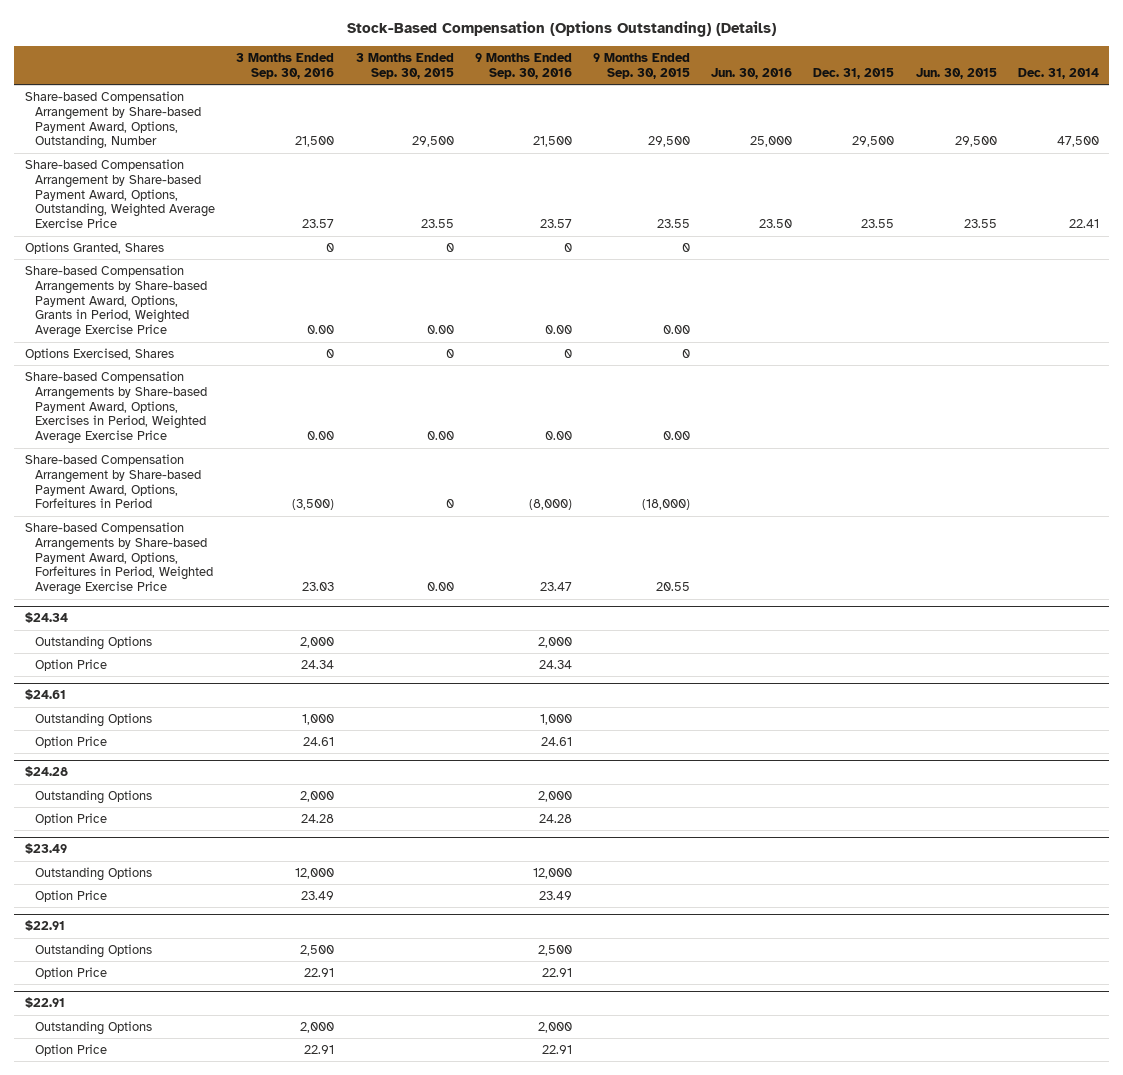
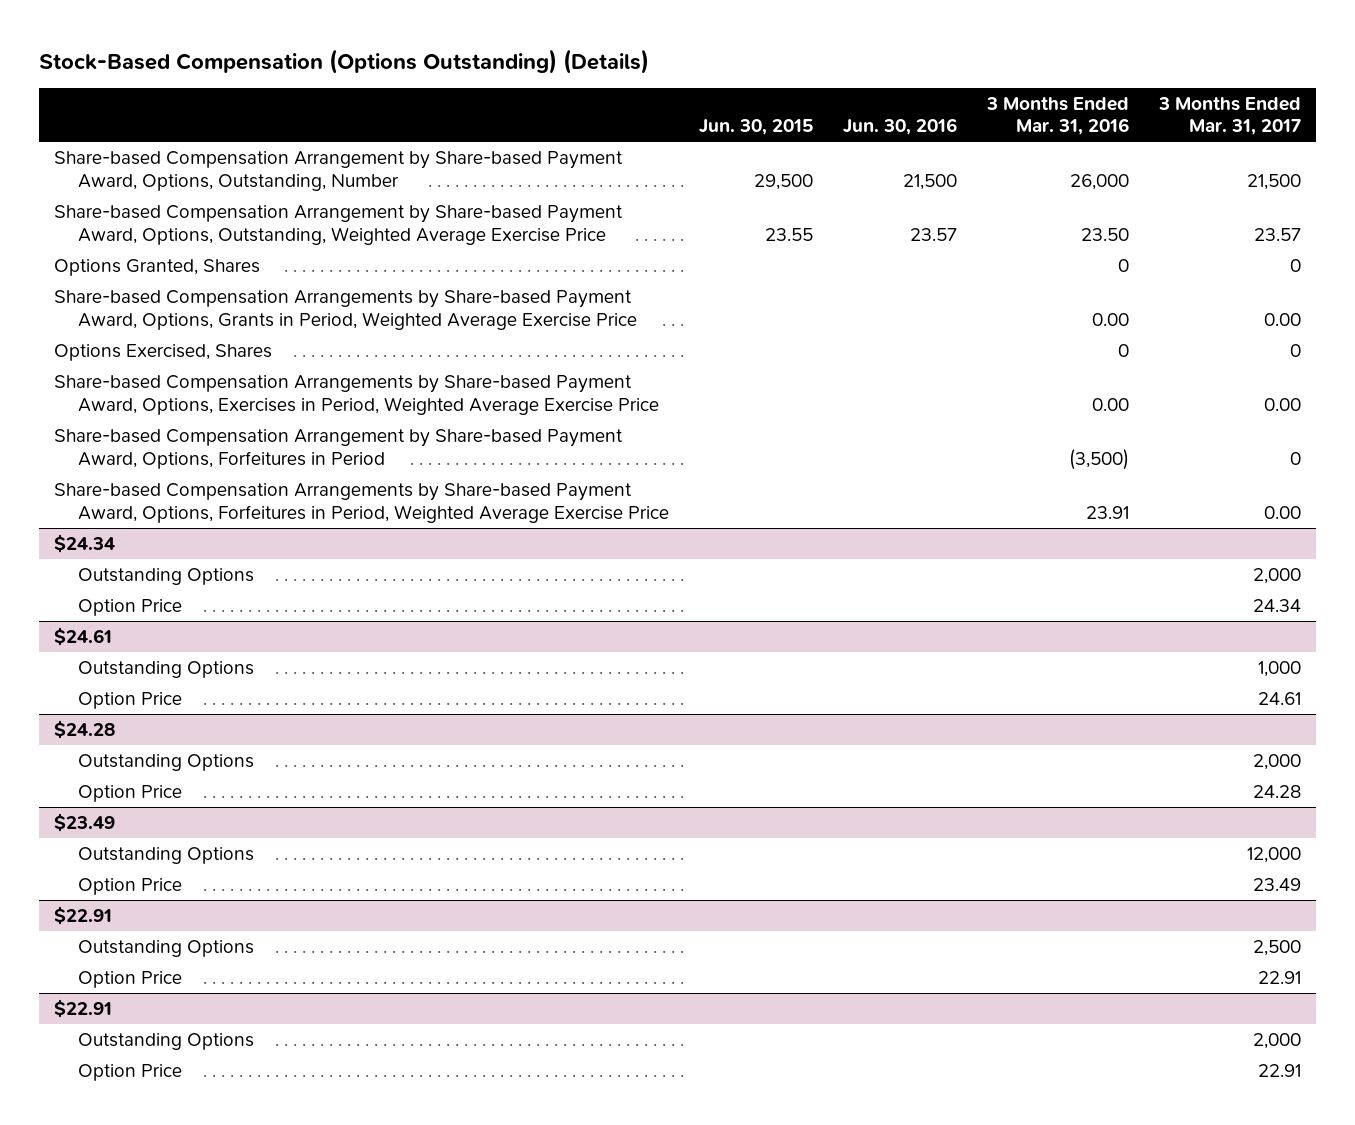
[236,52,335,79] 3 Months Ended Sep. 30, 2016 -> none
[355,52,454,79] 3 Months Ended Sep. 30, 2015 -> none
[474,52,572,79] 9 Months Ended Sep. 30, 2016 -> none
[592,52,690,79] 9 Months Ended Sep. 30, 2015 -> none
[813,67,895,79] Dec. 31, 2015 -> none
[1017,67,1099,79] Dec. 31, 2014 -> none
none -> [985,96,1129,136] 3 Months Ended Mar. 31, 2016
none -> [1157,96,1301,136] 3 Months Ended Mar. 31, 2017
[750,136,793,148] 25,000 -> [902,173,957,190] 21,500
[759,219,793,229] 23.50 -> [909,227,957,241] 23.57

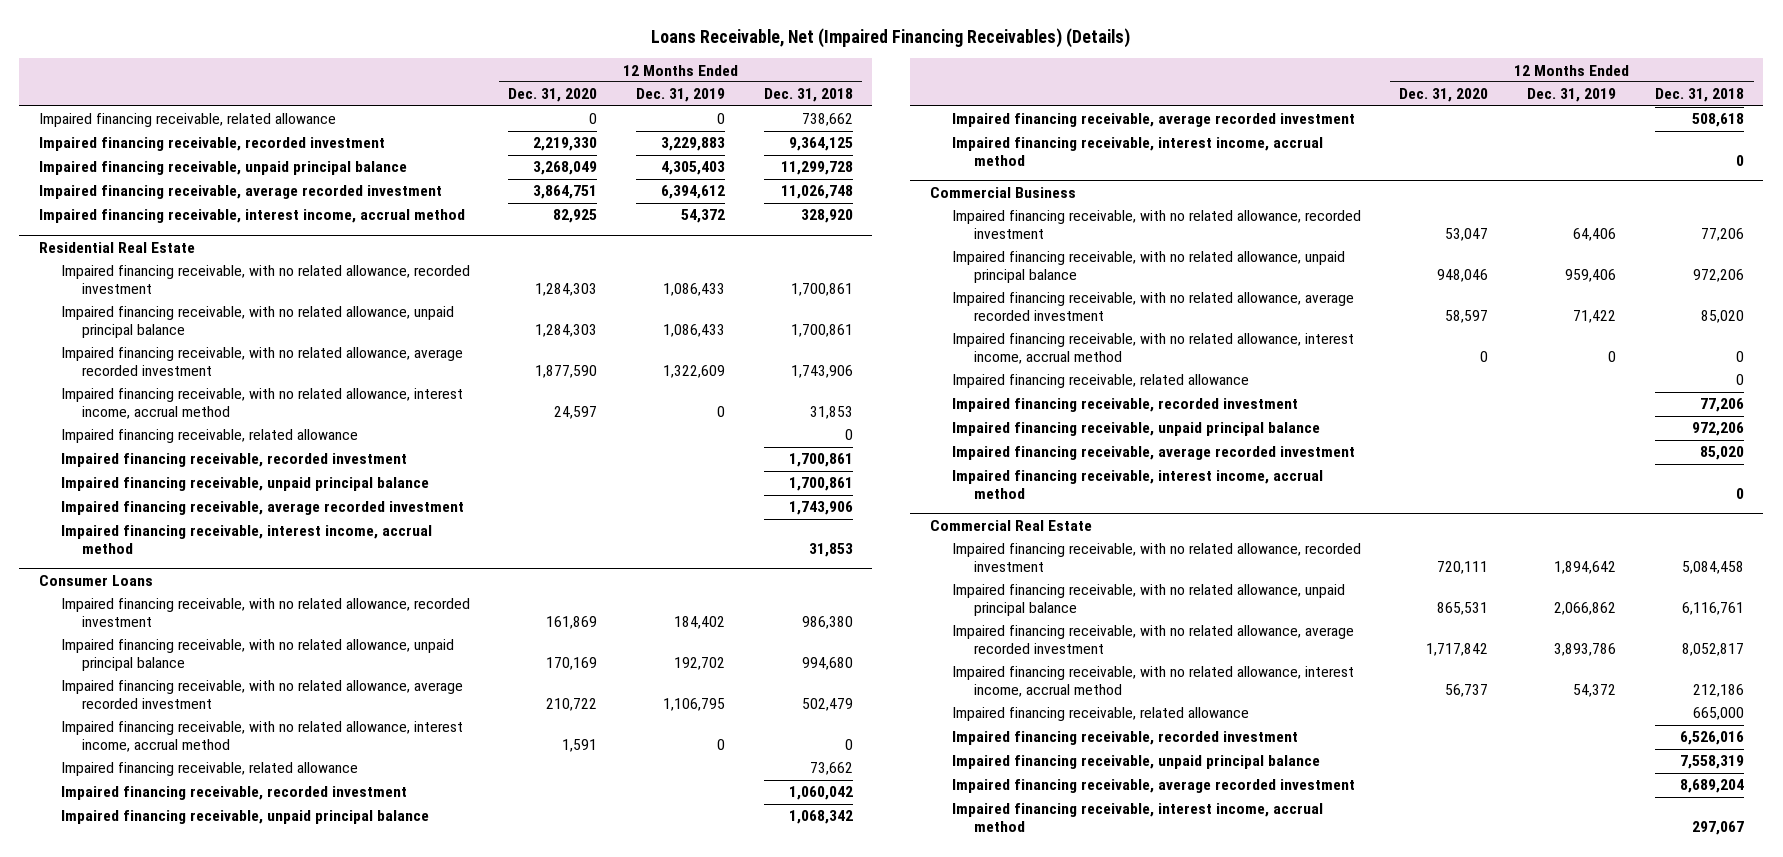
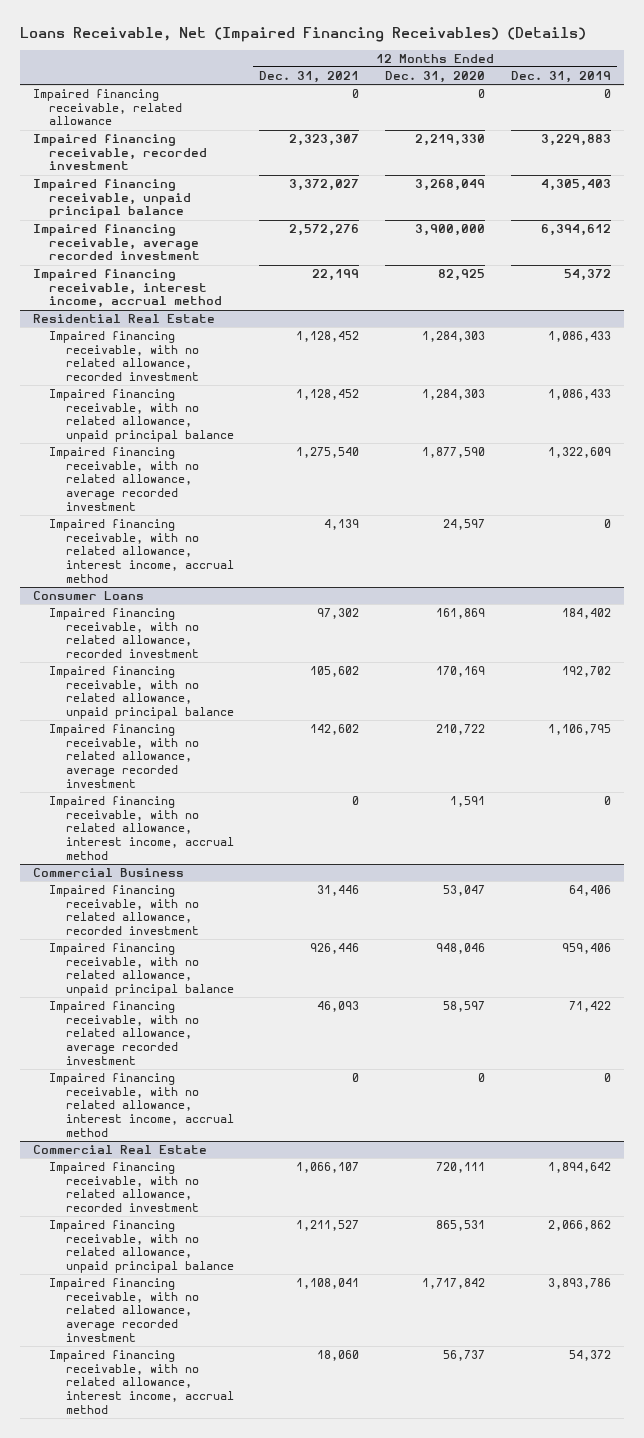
[763,88,853,103] Dec. 31, 2018 -> none
none -> [259,70,360,83] Dec. 31, 2021
[533,185,598,200] 3,864,751 -> [415,224,486,237] 3,900,000
[60,429,358,444] Impaired financing receivable, related allowance -> none
[60,453,407,468] Impaired financing receivable, recorded investment -> none
[60,477,429,492] Impaired financing receivable, unpaid principal balance -> none
[60,501,464,516] Impaired financing receivable, average recorded investment -> none
[60,525,432,555] Impaired financing receivable, interest income, accrual method -> none
[60,762,358,777] Impaired financing receivable, related allowance -> none
[60,786,407,801] Impaired financing receivable, recorded investment -> none
[60,810,429,825] Impaired financing receivable, unpaid principal balance -> none
[951,113,1355,128] Impaired financing receivable, average recorded investment -> none
[951,137,1323,167] Impaired financing receivable, interest income, accrual method -> none
[951,374,1249,389] Impaired financing receivable, related allowance -> none
[951,398,1298,413] Impaired financing receivable, recorded investment -> none
[951,422,1320,437] Impaired financing receivable, unpaid principal balance -> none
[951,446,1355,461] Impaired financing receivable, average recorded investment -> none
[951,470,1323,500] Impaired financing receivable, interest income, accrual method -> none
[951,707,1249,722] Impaired financing receivable, related allowance -> none
[951,731,1298,746] Impaired financing receivable, recorded investment -> none
[951,755,1320,770] Impaired financing receivable, unpaid principal balance -> none
[951,779,1355,794] Impaired financing receivable, average recorded investment -> none
[951,803,1323,833] Impaired financing receivable, interest income, accrual method -> none

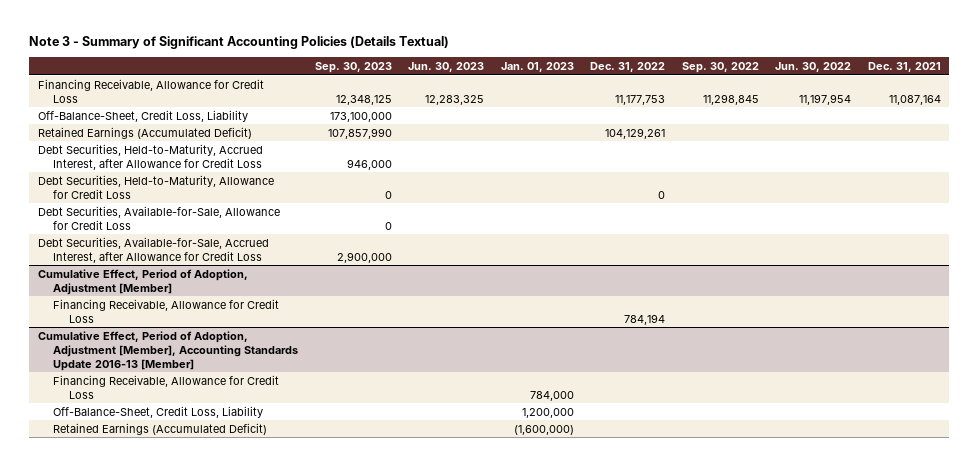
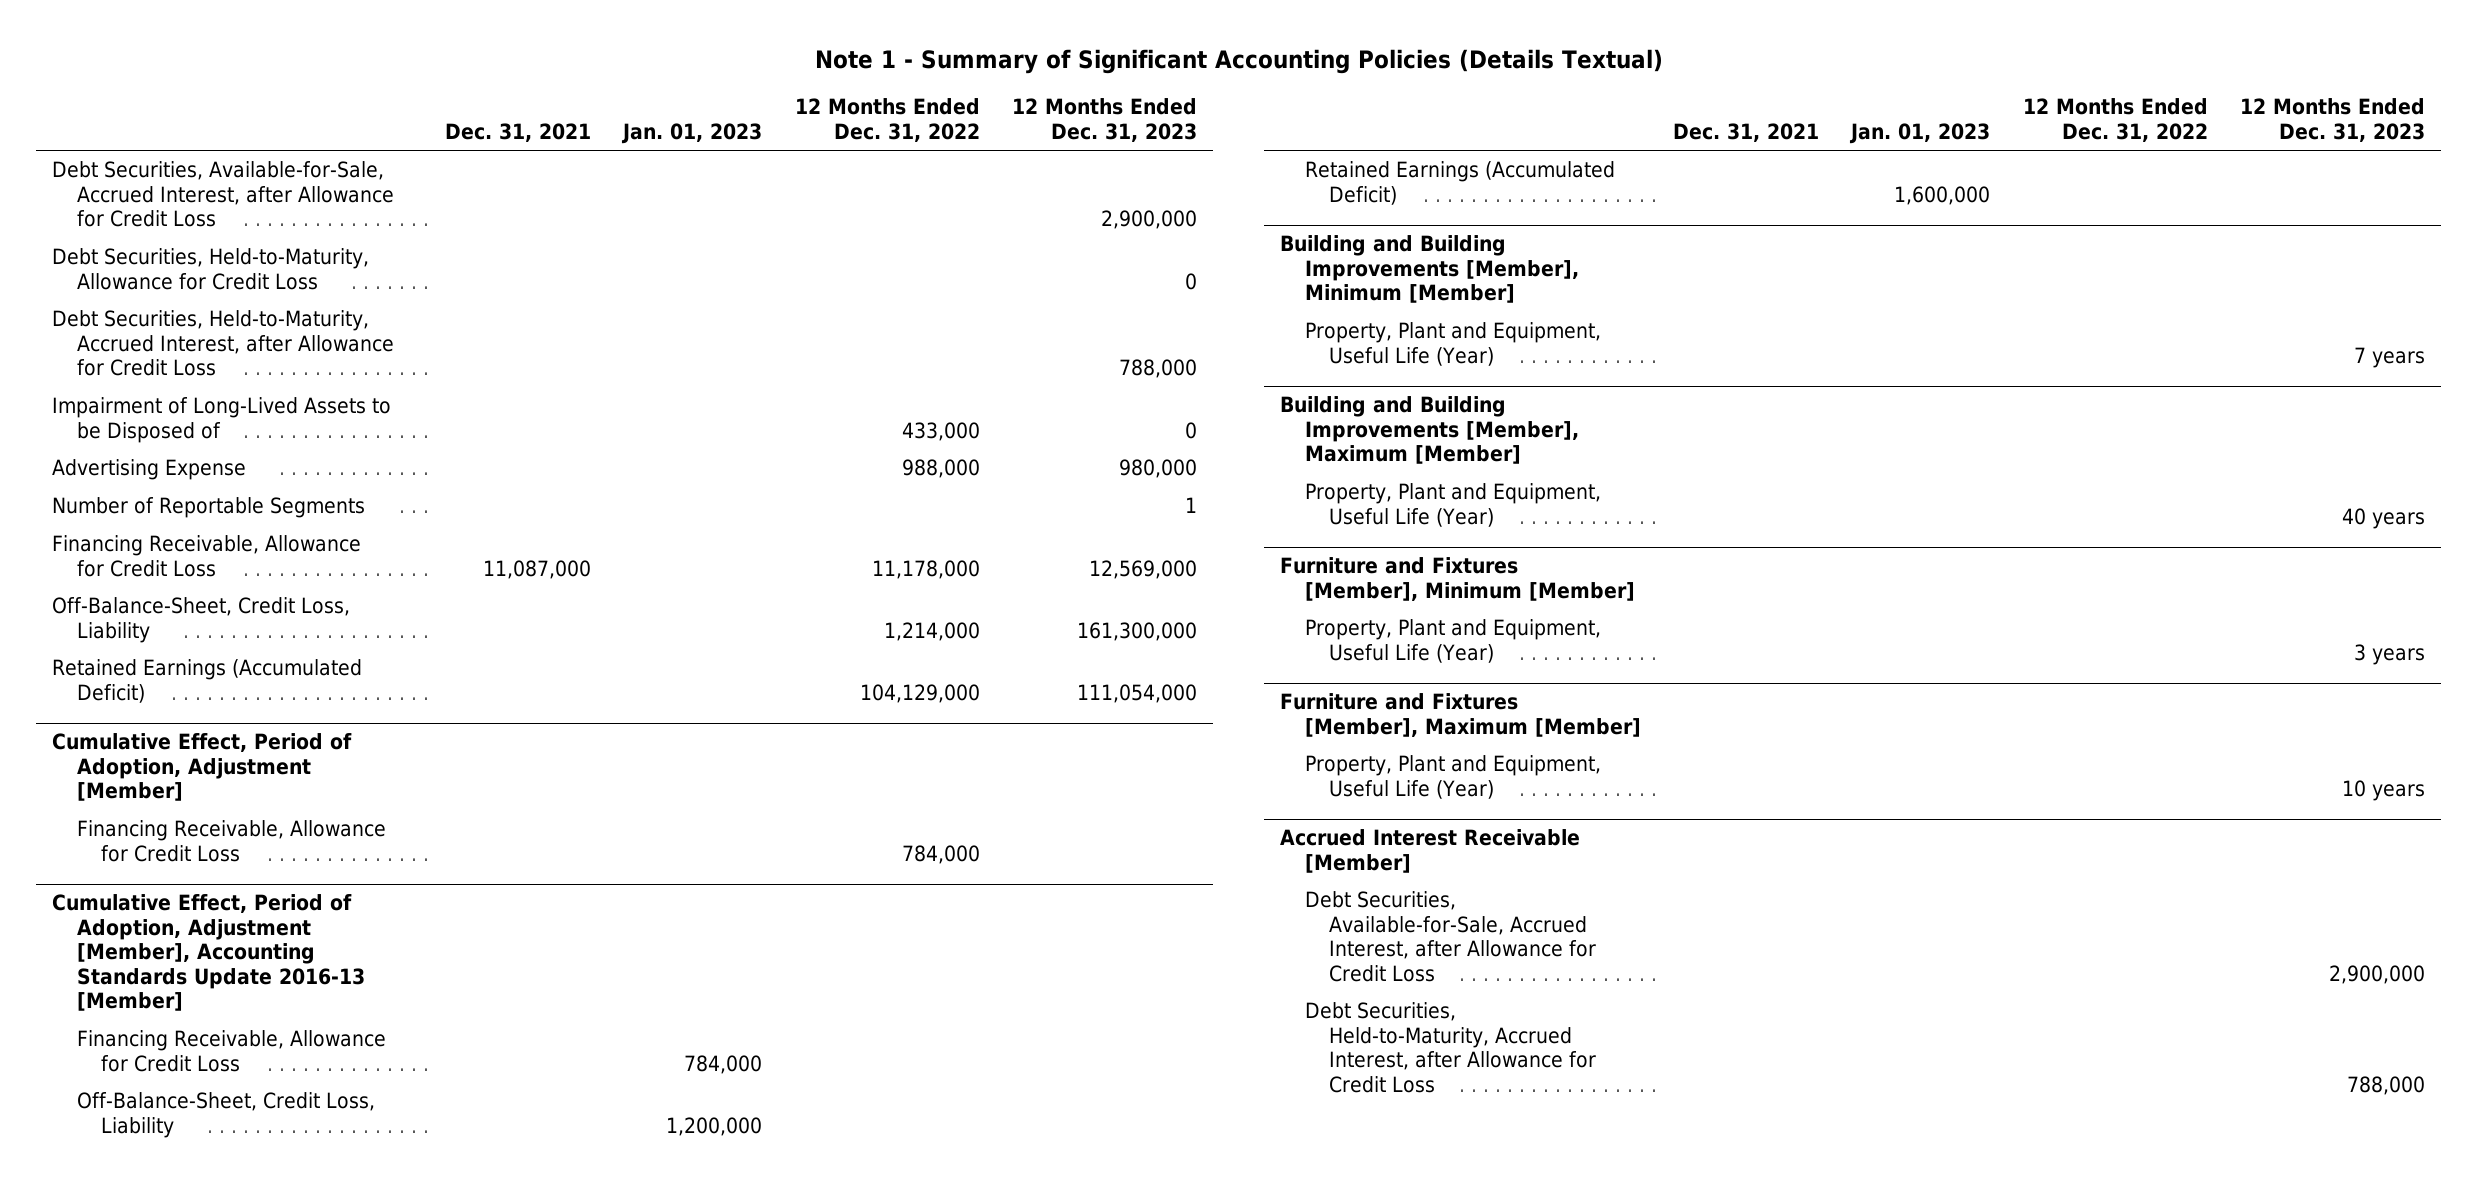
[29,36,450,50] Note 3 - Summary of Significant Accounting Policies (Details Textual) -> [814,48,1663,74] Note 1 - Summary of Significant Accounting Policies (Details Textual)
[314,62,392,74] Sep. 30, 2023 -> none
[408,62,485,73] Jun. 30, 2023 -> none
[590,62,666,73] Dec. 31, 2022 -> none
[681,62,759,74] Sep. 30, 2022 -> none
[775,62,852,73] Jun. 30, 2022 -> none
none -> [794,98,980,142] 12 Months Ended Dec. 31, 2022
none -> [1012,98,1198,142] 12 Months Ended Dec. 31, 2023
[37,236,269,263] Debt Securities, Available-for-Sale, Accrued Interest, after Allowance for Credit Loss -> [52,161,394,228] Debt Securities, Available-for-Sale, Accrued Interest, after Allowance for Credit Loss
[37,174,274,199] Debt Securities, Held-to-Maturity, Allowance for Credit Loss -> [52,248,370,290] Debt Securities, Held-to-Maturity, Allowance for Credit Loss
[37,143,263,170] Debt Securities, Held-to-Maturity, Accrued Interest, after Allowance for Credit Loss -> [52,310,394,377] Debt Securities, Held-to-Maturity, Accrued Interest, after Allowance for Credit Loss
none -> [52,397,392,443] Impairment of Long-Lived Assets to be Disposed of
none -> [52,459,247,481] Advertising Expense
none -> [52,497,366,519] Number of Reportable Segments
[888,94,941,105] 11,087,164 -> [483,559,592,579] 11,087,000
[37,205,280,230] Debt Securities, Available-for-Sale, Allowance for Credit Loss -> none
[513,424,574,435] (1,600,000) -> [1894,185,1991,205] 1,600,000
none -> [1280,235,1579,304] Building and Building Improvements [Member], Minimum [Member]
none -> [1304,322,1601,366] Property, Plant and Equipment, Useful Life (Year)
none -> [1280,396,1579,465] Building and Building Improvements [Member], Maximum [Member]
none -> [1304,483,1601,527] Property, Plant and Equipment, Useful Life (Year)
none -> [1280,557,1635,601] Furniture and Fixtures [Member], Minimum [Member]
none -> [1304,619,1601,663] Property, Plant and Equipment, Useful Life (Year)
none -> [1280,693,1641,737] Furniture and Fixtures [Member], Maximum [Member]
none -> [1304,755,1601,799] Property, Plant and Equipment, Useful Life (Year)
none -> [1280,829,1581,873] Accrued Interest Receivable [Member]
none -> [1304,891,1596,982] Debt Securities, Available-for-Sale, Accrued Interest, after Allowance for Credit Loss
none -> [1304,1002,1596,1093] Debt Securities, Held-to-Maturity, Accrued Interest, after Allowance for Credit Loss

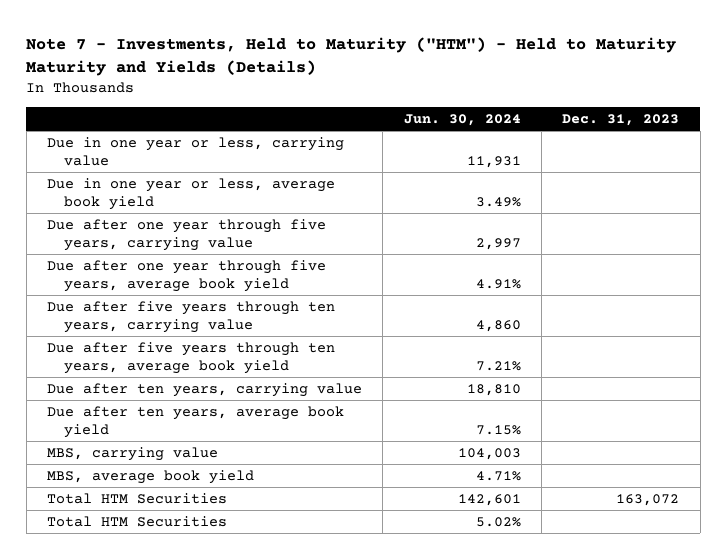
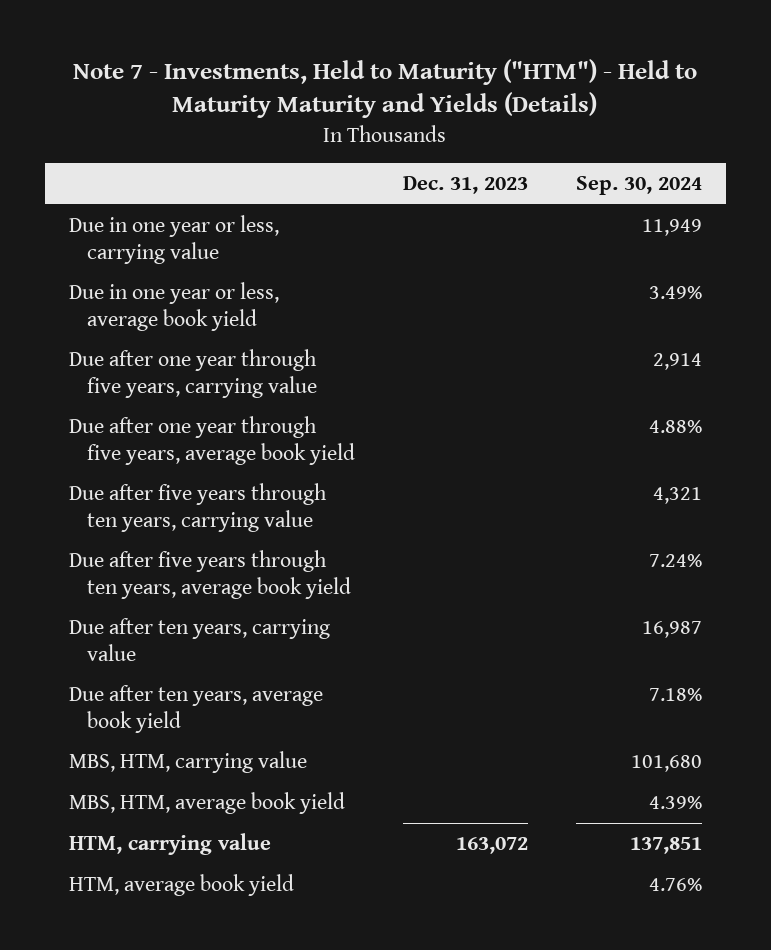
[403,113,521,126] Jun. 30, 2024 -> none
none -> [575,176,702,196] Sep. 30, 2024
[47,447,219,462] MBS, carrying value -> [68,751,307,774] MBS, HTM, carrying value
[47,470,255,485] MBS, average book yield -> [68,792,345,815] MBS, HTM, average book yield
[47,493,228,505] Total HTM Securities -> [68,833,271,856] HTM, carrying value
[47,516,228,528] Total HTM Securities -> [68,874,294,897] HTM, average book yield

